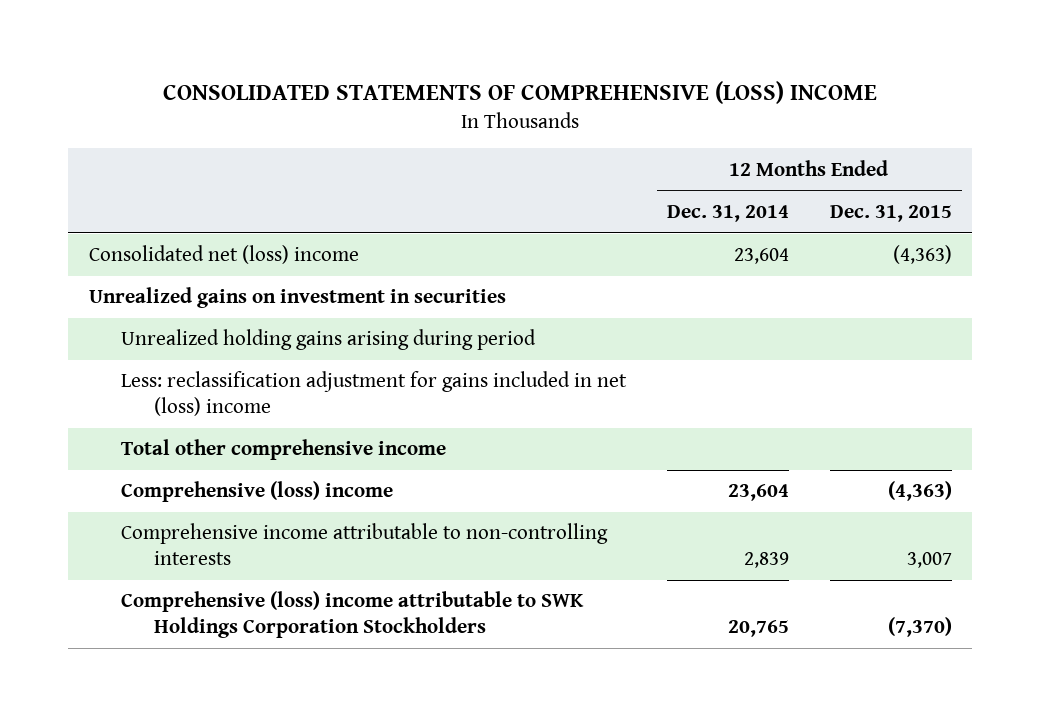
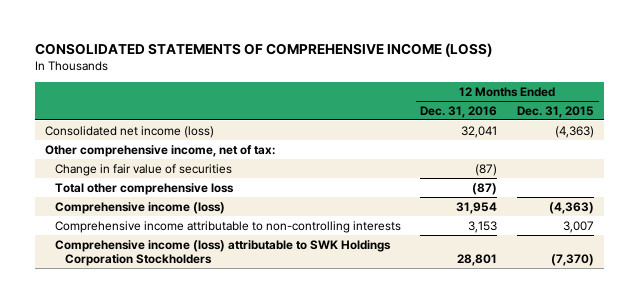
[163,81,878,105] CONSOLIDATED STATEMENTS OF COMPREHENSIVE (LOSS) INCOME -> [35,42,493,57] CONSOLIDATED STATEMENTS OF COMPREHENSIVE INCOME (LOSS)
[667,205,790,223] Dec. 31, 2014 -> none
none -> [420,105,498,118] Dec. 31, 2016
[88,287,506,309] Unrealized gains on investment in securities -> none
[121,371,628,417] Less: reclassification adjustment for gains included in net (loss) income -> none
[88,245,359,265] Consolidated net (loss) income -> [44,125,214,138] Consolidated net income (loss)
none -> [44,144,275,157] Other comprehensive income, net of tax:
[121,329,537,351] Unrealized holding gains arising during period -> [55,163,233,176] Change in fair value of securities
[121,439,447,461] Total other comprehensive income -> [55,182,235,195] Total other comprehensive loss
[121,481,394,503] Comprehensive (loss) income -> [55,201,226,214] Comprehensive income (loss)
[121,591,585,639] Comprehensive (loss) income attributable to SWK Holdings Corporation Stockholders -> [55,239,392,267] Comprehensive income (loss) attributable to SWK Holdings Corporation Stockholders

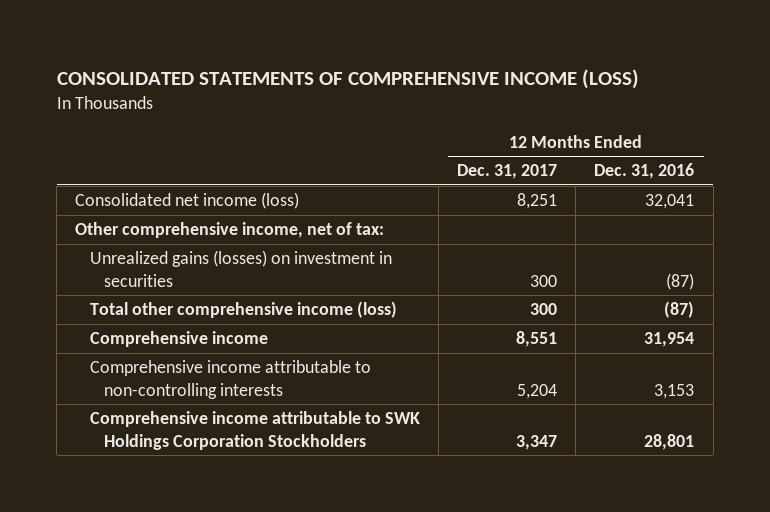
[516,105,594,118] Dec. 31, 2015 -> none
none -> [457,164,558,180] Dec. 31, 2017
[55,163,233,176] Change in fair value of securities -> [89,250,392,287] Unrealized gains (losses) on investment in securities
[55,182,235,195] Total other comprehensive loss -> [89,301,397,319] Total other comprehensive income (loss)
[55,201,226,214] Comprehensive income (loss) -> [89,331,268,348] Comprehensive income
[55,239,392,267] Comprehensive income (loss) attributable to SWK Holdings Corporation Stockholders -> [89,411,420,450] Comprehensive income attributable to SWK Holdings Corporation Stockholders

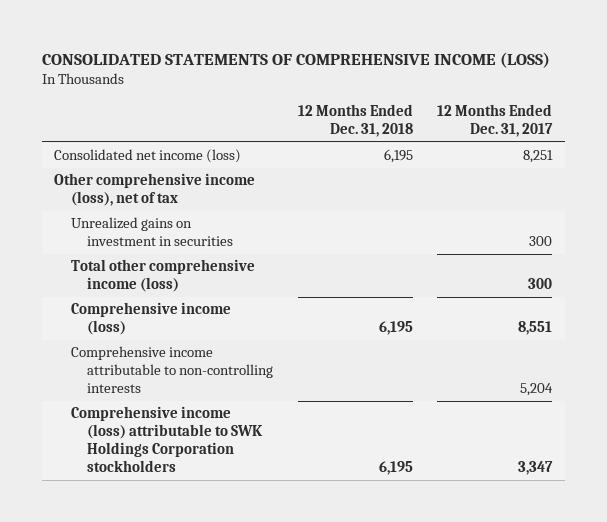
[594,163,695,180] Dec. 31, 2016 -> none
none -> [297,104,413,138] 12 Months Ended Dec. 31, 2018
[75,222,385,239] Other comprehensive income, net of tax: -> [54,173,256,207] Other comprehensive income (loss), net of tax
[89,250,392,287] Unrealized gains (losses) on investment in securities -> [70,217,234,247] Unrealized gains on investment in securities
[89,331,268,348] Comprehensive income -> [70,302,231,336] Comprehensive income (loss)
[89,411,420,450] Comprehensive income attributable to SWK Holdings Corporation Stockholders -> [70,406,264,472] Comprehensive income (loss) attributable to SWK Holdings Corporation stockholders

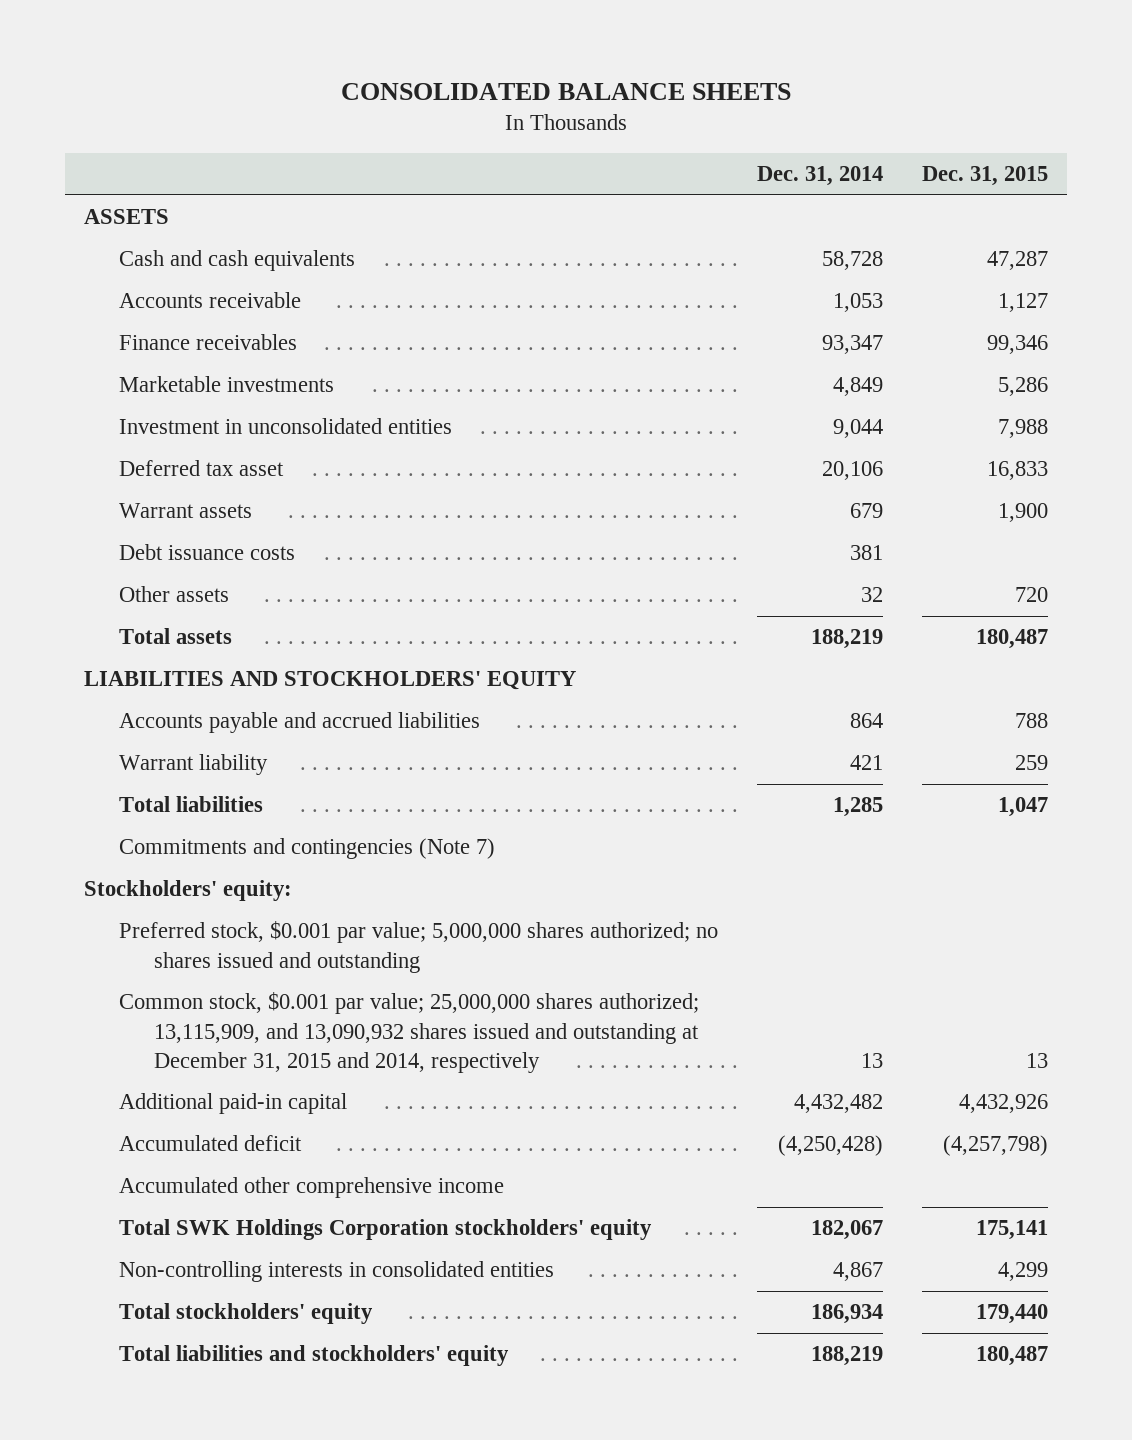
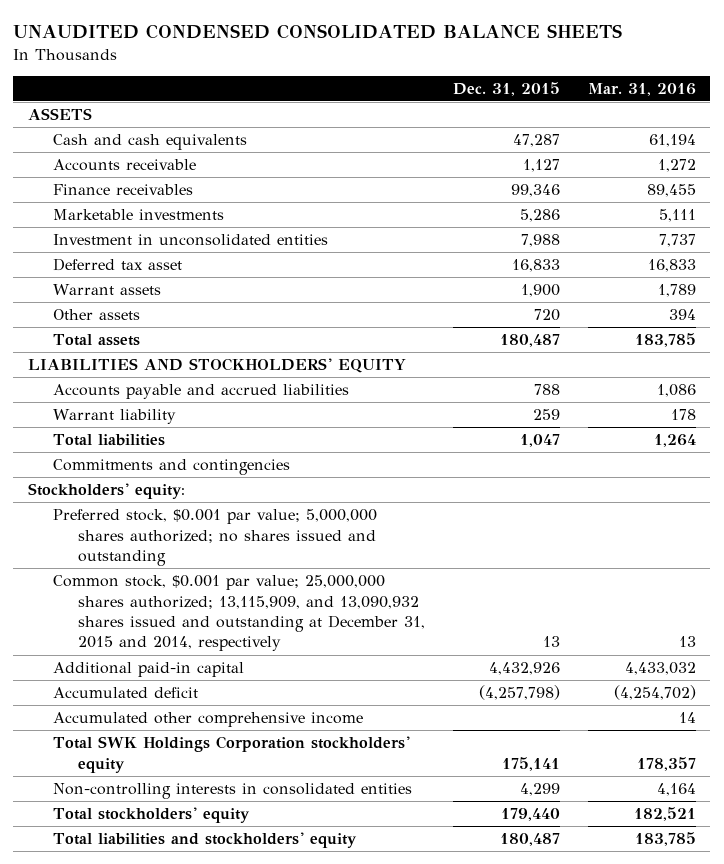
[340,82,791,100] CONSOLIDATED BALANCE SHEETS -> [13,24,623,40] UNAUDITED CONDENSED CONSOLIDATED BALANCE SHEETS
[756,166,883,187] Dec. 31, 2014 -> none
none -> [588,82,697,96] Mar. 31, 2016
[119,544,296,561] Debt issuance costs -> none
[119,838,496,860] Commitments and contingencies (Note 7) -> [52,459,290,476] Commitments and contingencies

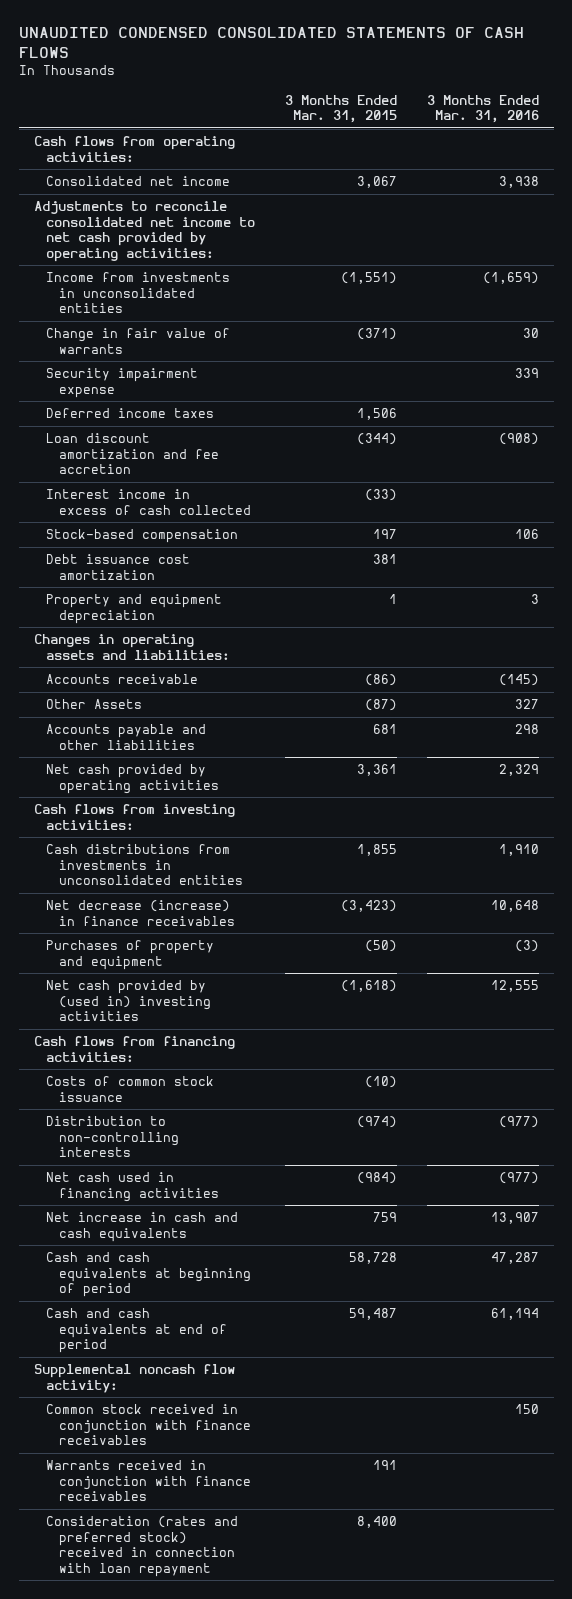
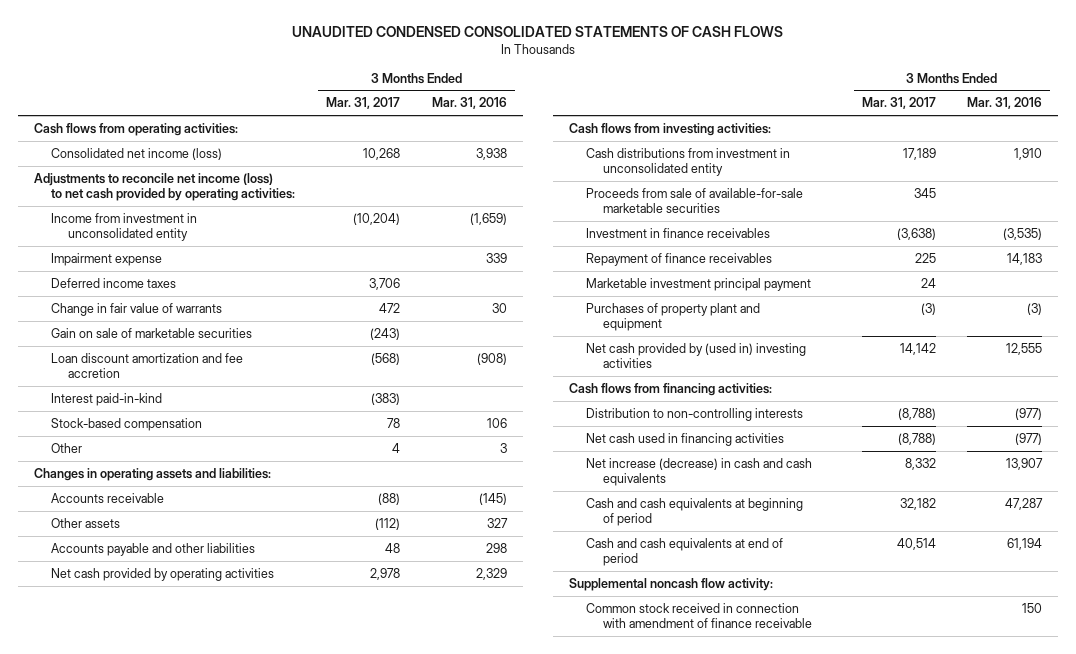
[285,94,398,124] 3 Months Ended Mar. 31, 2015 -> none
none -> [326,97,401,110] Mar. 31, 2017
[46,176,231,187] Consolidated net income -> [50,147,222,160] Consolidated net income (loss)
[33,201,256,262] Adjustments to reconcile consolidated net income to net cash provided by operating activities: -> [33,172,295,201] Adjustments to reconcile net income (loss) to net cash provided by operating activities:
[46,272,231,314] Income from investments in unconsolidated entities -> [50,212,197,241] Income from investment in unconsolidated entity
[46,368,199,398] Security impairment expense -> [50,252,162,266] Impairment expense
[46,328,231,354] Change in fair value of warrants -> [50,302,222,316] Change in fair value of warrants
none -> [50,327,252,338] Gain on sale of marketable securities
[46,489,251,515] Interest income in excess of cash collected -> [50,392,162,406] Interest paid-in-kind
[46,554,191,580] Debt issuance cost amortization -> none
[46,594,223,624] Property and equipment depreciation -> none
none -> [50,442,82,453] Other
[46,699,143,710] Other Assets -> [50,517,120,528] Other assets
[46,900,235,926] Net decrease (increase) in finance receivables -> none
[46,844,243,886] Cash distributions from investments in unconsolidated entities -> [586,147,791,176] Cash distributions from investment in unconsolidated entity
none -> [586,187,804,213] Proceeds from sale of available-for-sale marketable securities
none -> [586,227,771,238] Investment in finance receivables
none -> [586,252,773,266] Repayment of finance receivables
none -> [586,277,812,291] Marketable investment principal payment
[46,940,215,970] Purchases of property and equipment -> [586,302,761,331] Purchases of property plant and equipment
[46,1076,215,1102] Costs of common stock issuance -> none
[46,1212,239,1242] Net increase in cash and cash equivalents -> [586,457,813,486] Net increase (decrease) in cash and cash equivalents
[46,1460,251,1502] Warrants received in conjunction with finance receivables -> none
[46,1516,239,1577] Consideration (rates and preferred stock) received in connection with loan repayment -> none
[46,1404,251,1446] Common stock received in conjunction with finance receivables -> [586,602,813,628] Common stock received in connection with amendment of finance receivable

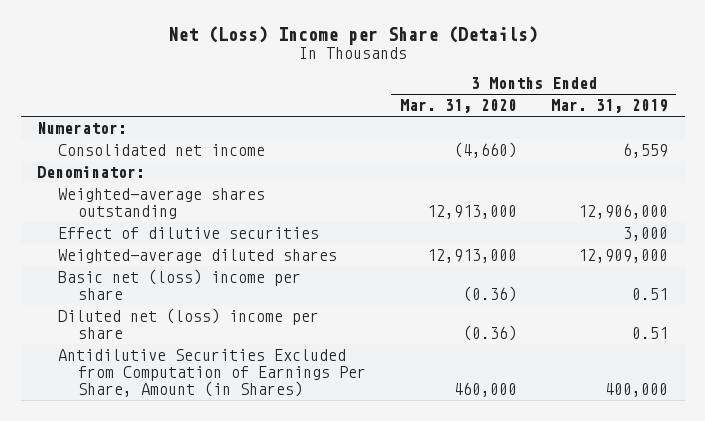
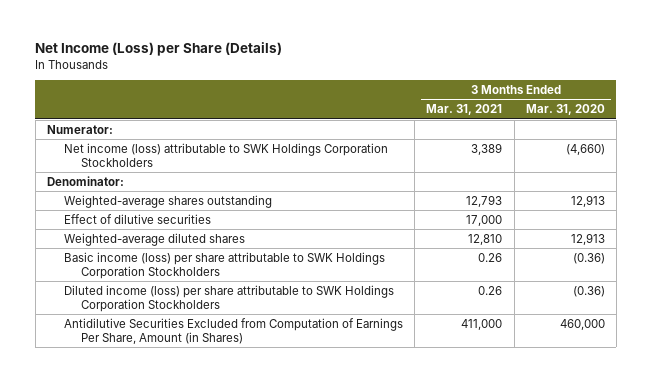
[167,26,538,46] Net (Loss) Income per Share (Details) -> [35,42,283,57] Net Income (Loss) per Share (Details)
[550,99,668,114] Mar. 31, 2019 -> none
none -> [426,104,503,116] Mar. 31, 2021
[57,144,265,157] Consolidated net income -> [64,142,389,167] Net income (loss) attributable to SWK Holdings Corporation Stockholders
[426,205,517,220] 12,913,000 -> [570,194,605,207] 12,913
[426,249,517,264] 12,913,000 -> [570,232,605,245] 12,913
[57,269,301,301] Basic net (loss) income per share -> [64,251,386,279] Basic income (loss) per share attributable to SWK Holdings Corporation Stockholders
[57,308,319,340] Diluted net (loss) income per share -> [64,284,395,312] Diluted income (loss) per share attributable to SWK Holdings Corporation Stockholders

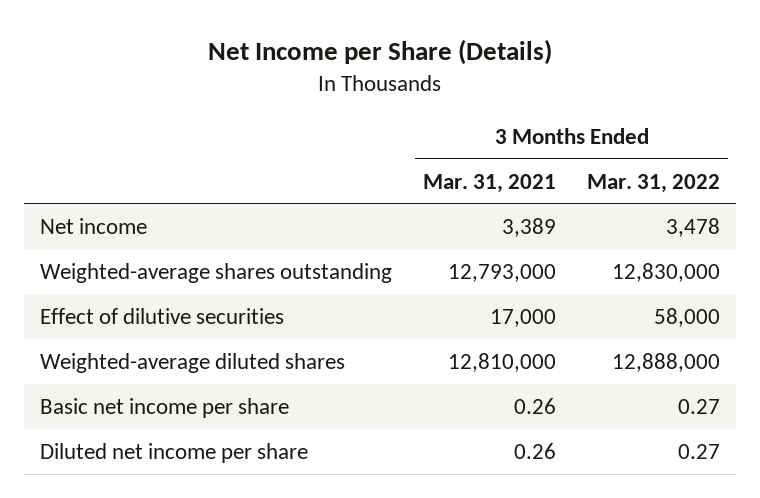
[35,42,283,57] Net Income (Loss) per Share (Details) -> [208,39,553,66] Net Income per Share (Details)
[525,104,605,116] Mar. 31, 2020 -> none
none -> [587,173,721,193] Mar. 31, 2022
[46,124,113,134] Numerator: -> none
[46,175,124,186] Denominator: -> none
[64,142,389,167] Net income (loss) attributable to SWK Holdings Corporation Stockholders -> [39,217,147,234] Net income
[466,194,503,207] 12,793 -> [448,263,557,282] 12,793,000
[64,317,404,344] Antidilutive Securities Excluded from Computation of Earnings Per Share, Amount (in Shares) -> none
[468,233,503,245] 12,810 -> [448,352,557,372] 12,810,000
[64,251,386,279] Basic income (loss) per share attributable to SWK Holdings Corporation Stockholders -> [39,397,289,418] Basic net income per share
[64,284,395,312] Diluted income (loss) per share attributable to SWK Holdings Corporation Stockholders -> [39,442,308,463] Diluted net income per share

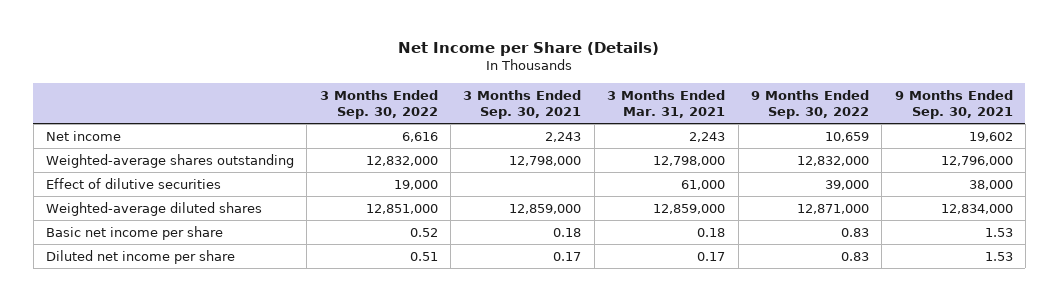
[587,173,721,193] Mar. 31, 2022 -> none
none -> [319,89,438,119] 3 Months Ended Sep. 30, 2022
none -> [463,89,582,119] 3 Months Ended Sep. 30, 2021
none -> [750,89,869,119] 9 Months Ended Sep. 30, 2022
none -> [894,89,1013,119] 9 Months Ended Sep. 30, 2021
[502,217,557,237] 3,389 -> [689,131,726,142] 2,243
[448,263,557,282] 12,793,000 -> [653,155,726,166] 12,798,000
[490,308,557,327] 17,000 -> [681,179,726,190] 61,000
[448,352,557,372] 12,810,000 -> [653,203,726,214] 12,859,000
[514,397,557,414] 0.26 -> [697,227,726,237] 0.18
[514,442,557,459] 0.26 -> [697,251,726,261] 0.17

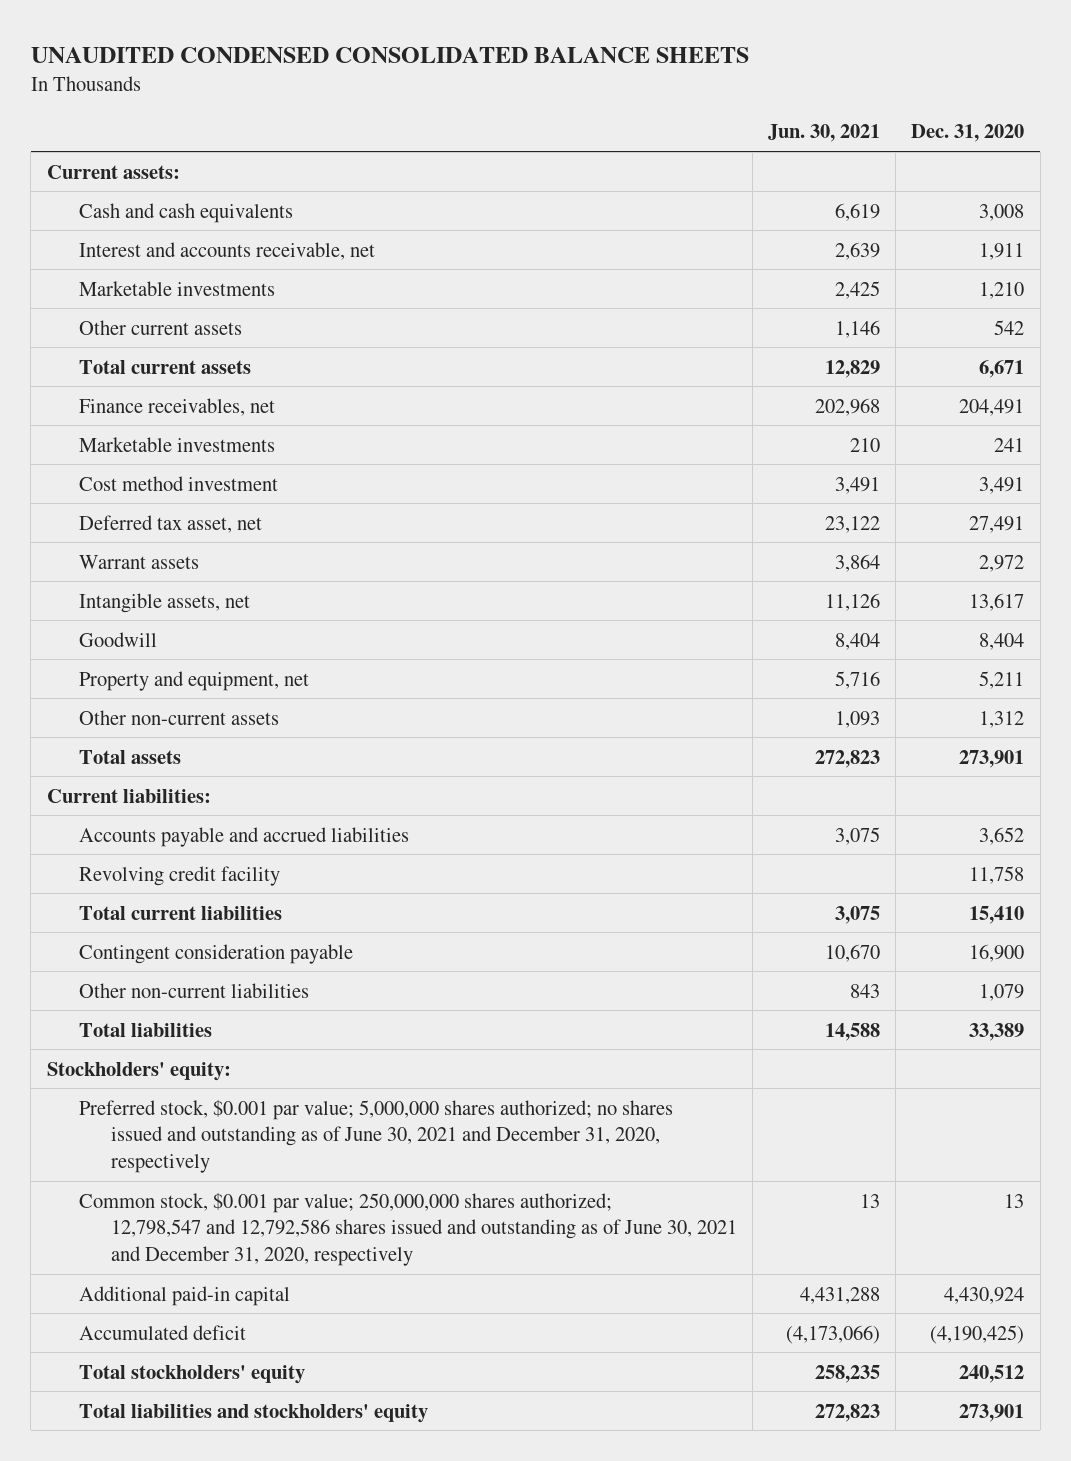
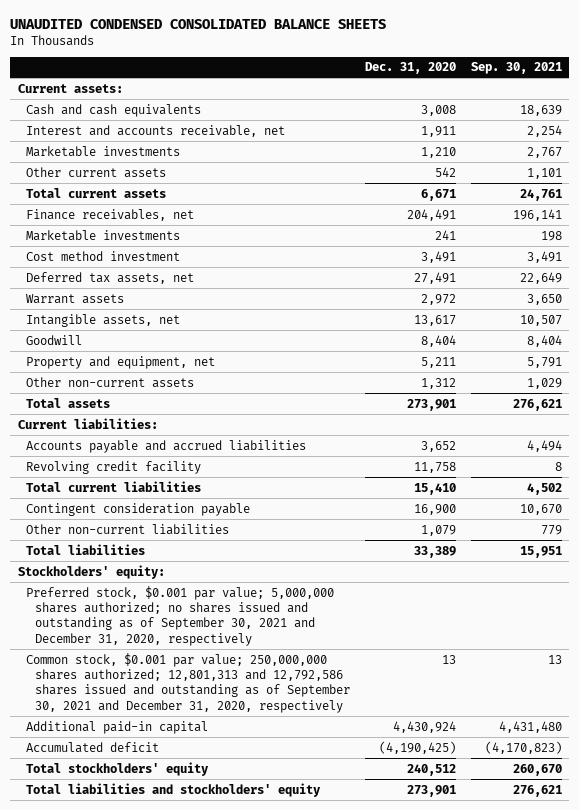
[768,124,881,143] Jun. 30, 2021 -> none
none -> [470,62,562,75] Sep. 30, 2021
[78,514,262,533] Deferred tax asset, net -> [26,271,195,284] Deferred tax assets, net
[78,1099,673,1173] Preferred stock, $0.001 par value; 5,000,000 shares authorized; no shares issued and outstanding as of June 30, 2021 and December 31, 2020, respectively -> [26,585,335,646] Preferred stock, $0.001 par value; 5,000,000 shares authorized; no shares issued and outstanding as of September 30, 2021 and December 31, 2020, respectively
[78,1192,737,1266] Common stock, $0.001 par value; 250,000,000 shares authorized; 12,798,547 and 12,792,586 shares issued and outstanding as of June 30, 2021 and December 31, 2020, respectively -> [26,652,350,713] Common stock, $0.001 par value; 250,000,000 shares authorized; 12,801,313 and 12,792,586 shares issued and outstanding as of September 30, 2021 and December 31, 2020, respectively

